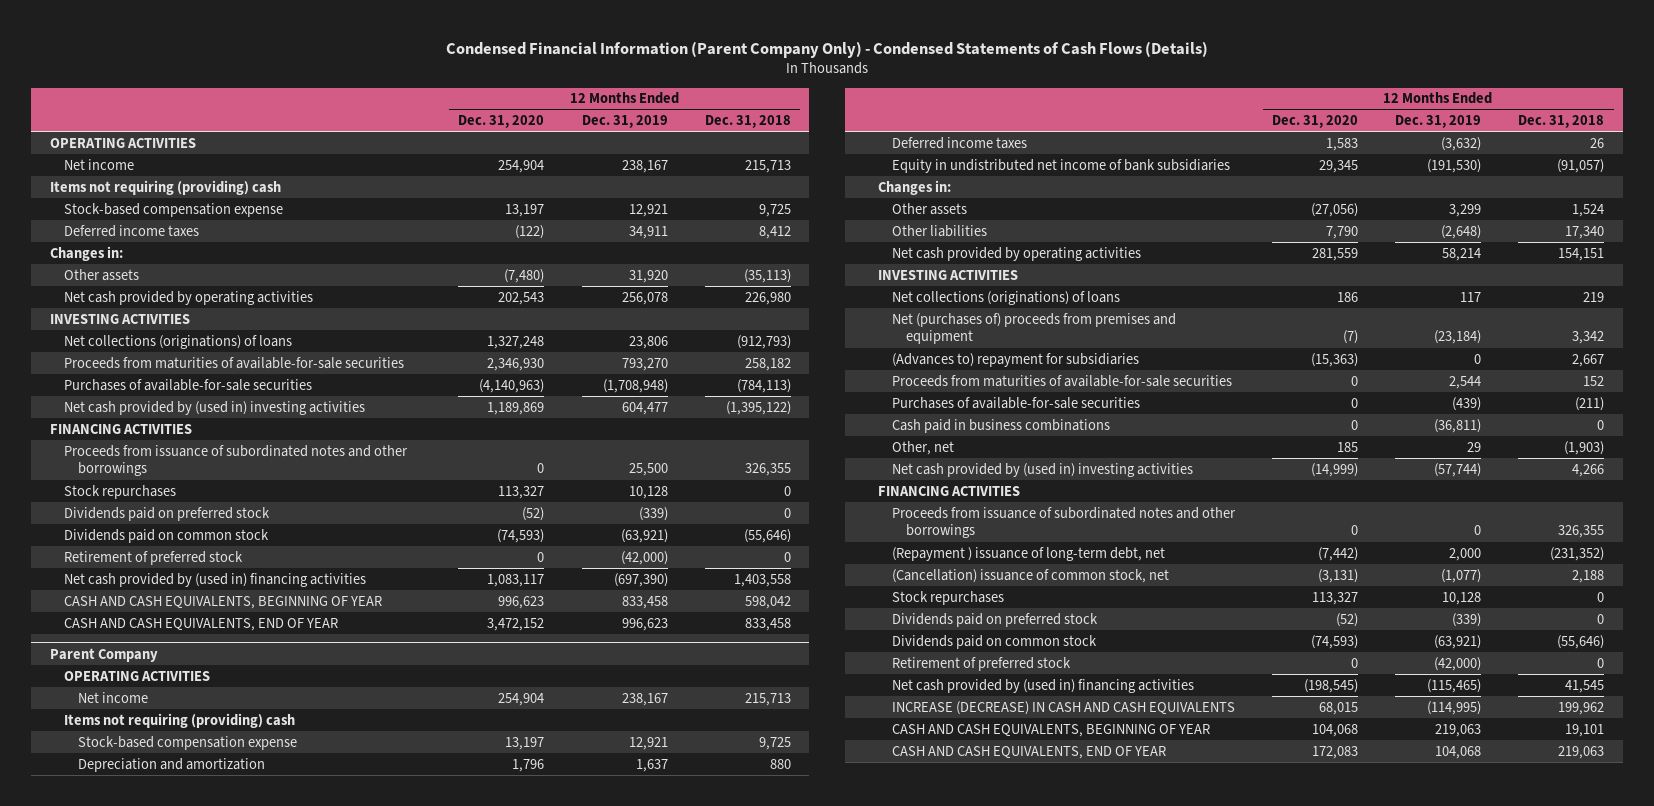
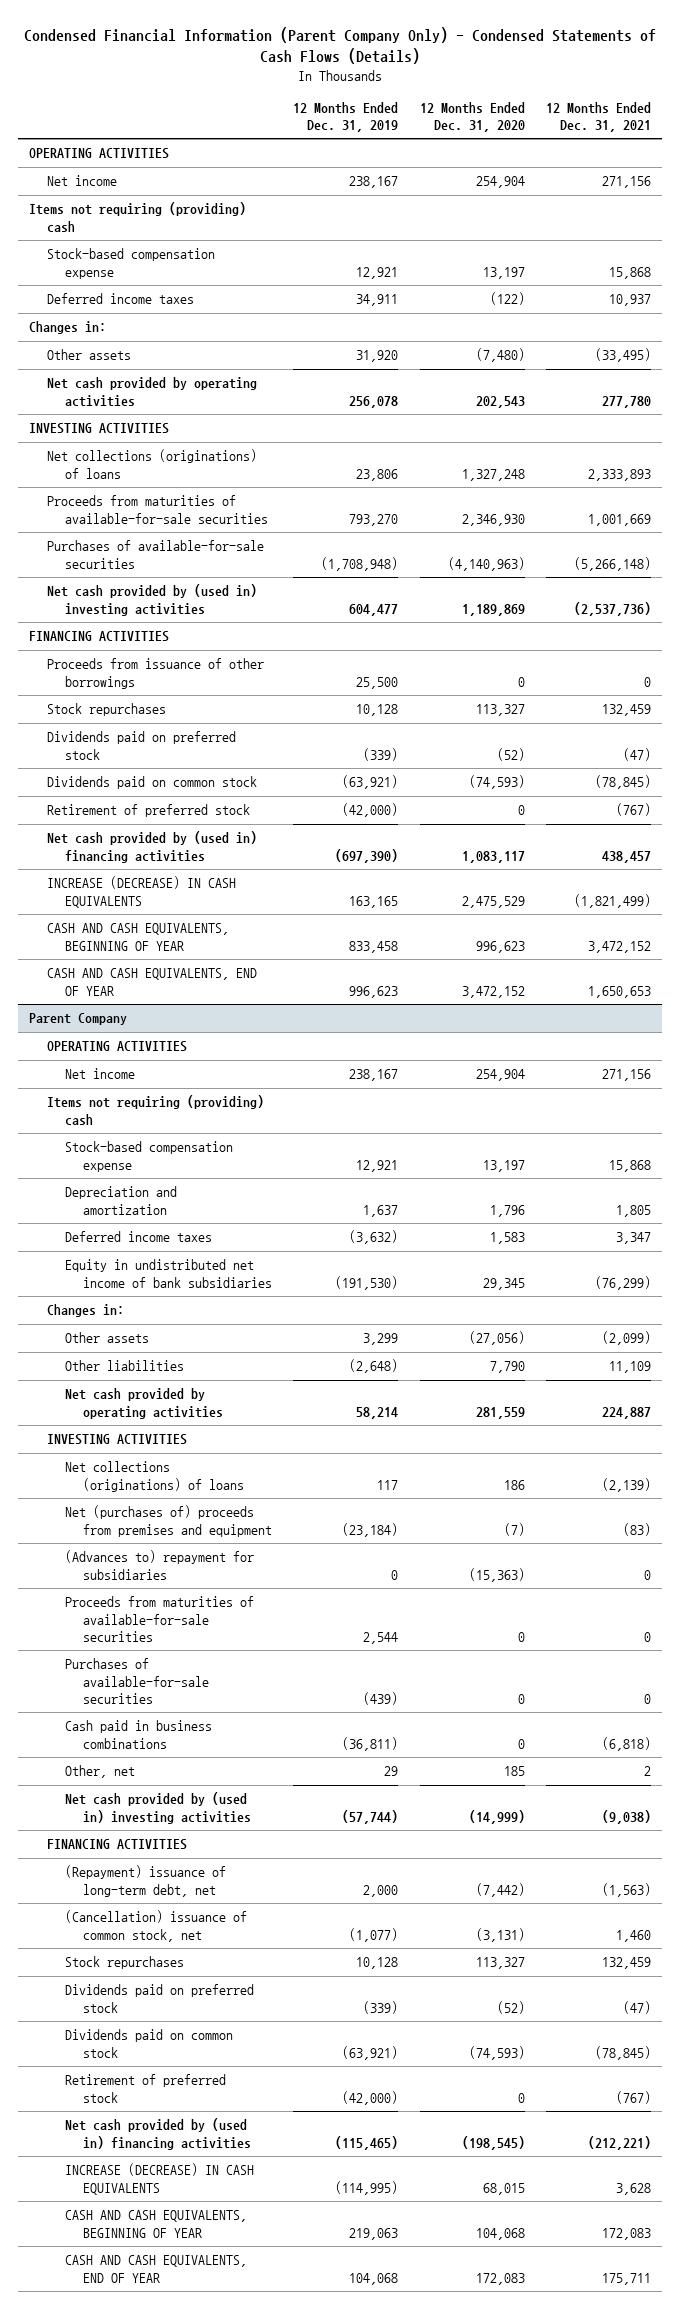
[704,115,791,129] Dec. 31, 2018 -> none
none -> [546,101,652,133] 12 Months Ended Dec. 31, 2021
[64,444,409,477] Proceeds from issuance of subordinated notes and other borrowings -> [46,658,264,689] Proceeds from issuance of other borrowings
none -> [46,876,236,908] INCREASE (DECREASE) IN CASH EQUIVALENTS
[892,506,1237,539] Proceeds from issuance of subordinated notes and other borrowings -> none
[892,546,1166,561] (Repayment ) issuance of long-term debt, net -> [64,1865,226,1897] (Repayment) issuance of long-term debt, net
[892,700,1236,715] INCREASE (DECREASE) IN CASH AND CASH EQUIVALENTS -> [64,2163,254,2195] INCREASE (DECREASE) IN CASH EQUIVALENTS

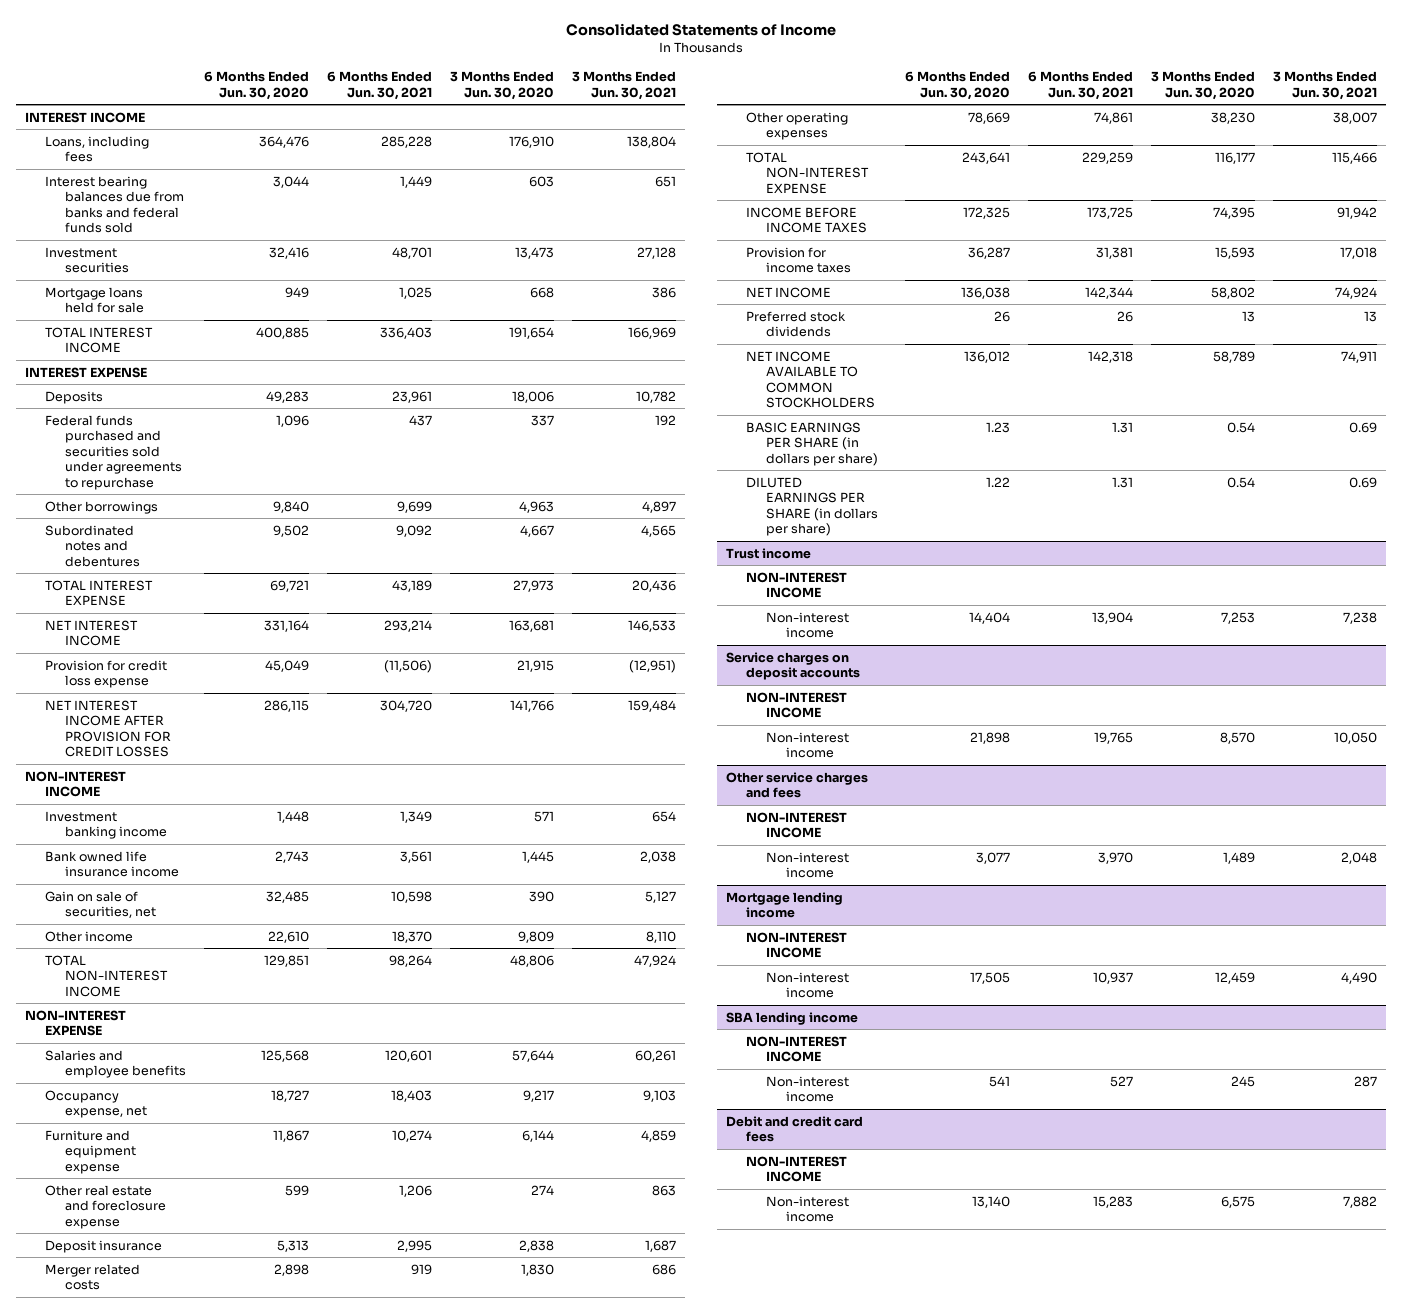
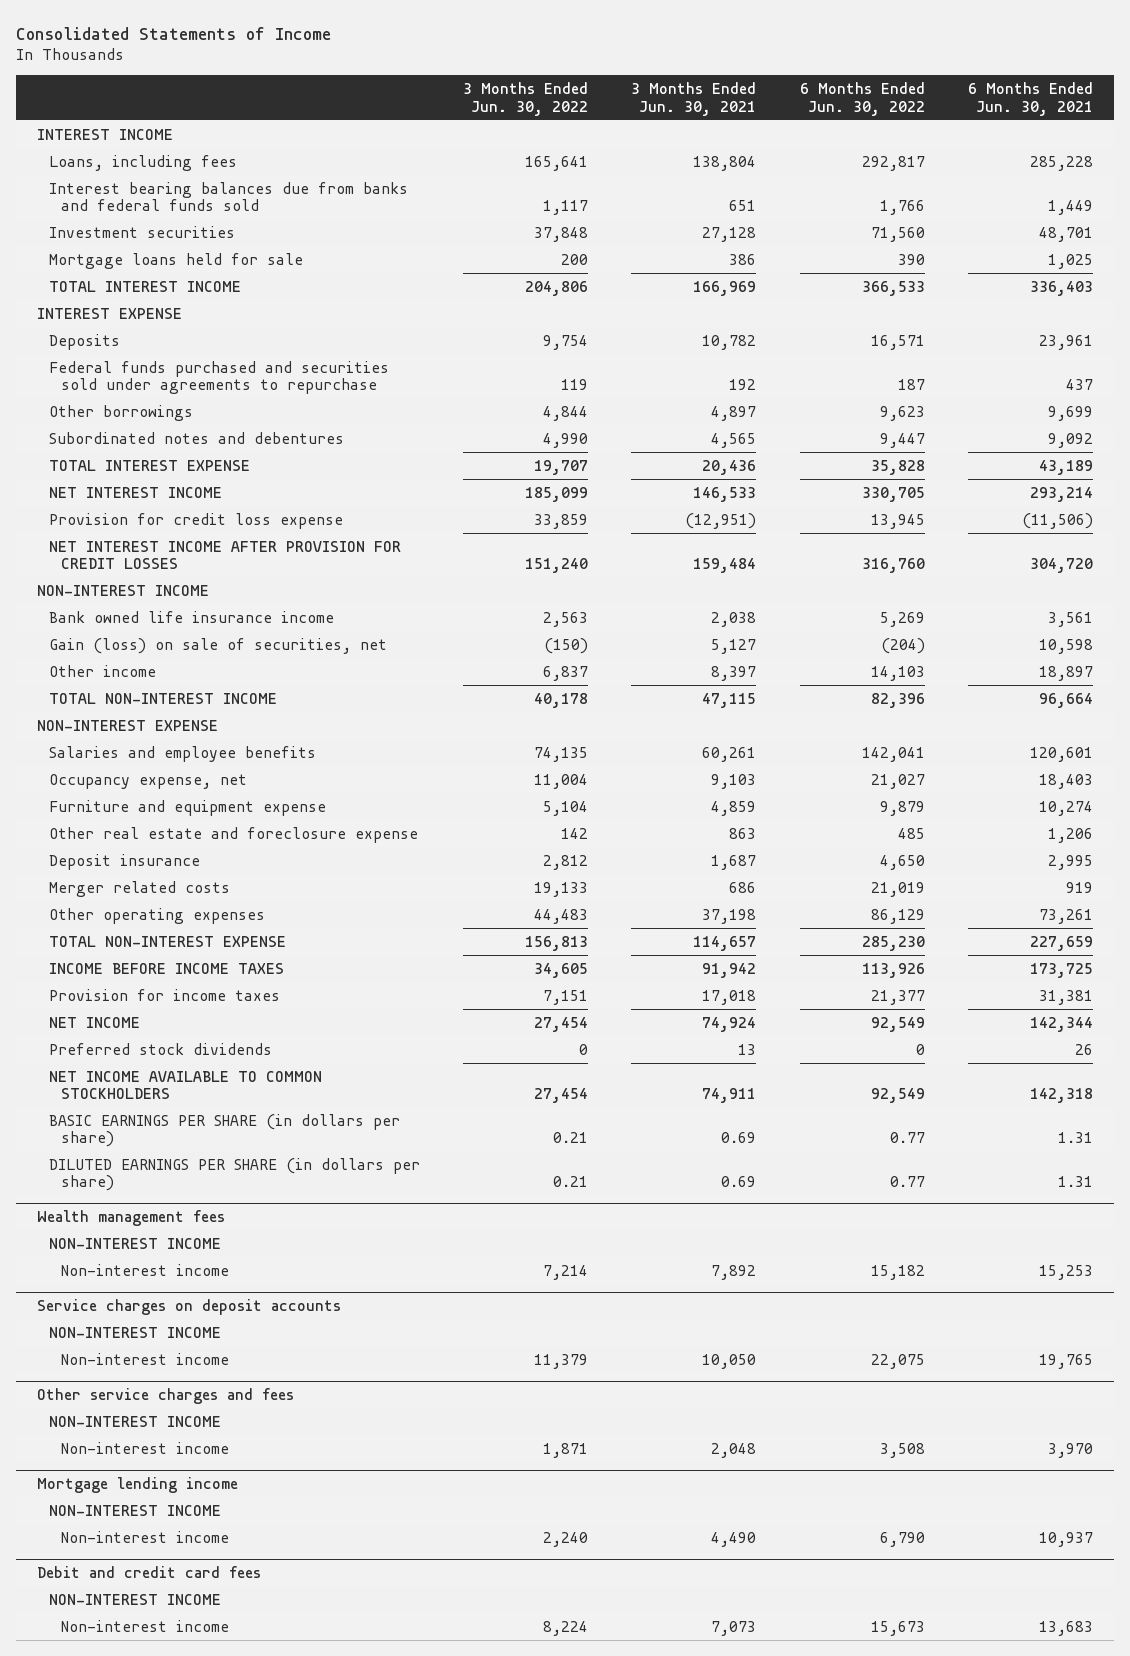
[203,71,309,100] 6 Months Ended Jun. 30, 2020 -> none
[449,71,554,100] 3 Months Ended Jun. 30, 2020 -> none
none -> [463,82,589,116] 3 Months Ended Jun. 30, 2022
none -> [799,82,925,116] 6 Months Ended Jun. 30, 2022
[44,810,167,840] Investment banking income -> none
[44,890,156,919] Gain on sale of securities, net -> [49,637,388,654] Gain (loss) on sale of securities, net
[391,930,432,943] 18,370 -> [1038,665,1093,681] 18,897
[646,930,677,943] 8,110 -> [711,665,757,681] 8,397
[388,954,432,967] 98,264 -> [1038,692,1093,708] 96,664
[634,954,677,967] 47,924 -> [702,692,757,708] 47,115
[1093,111,1133,124] 74,861 -> [1038,908,1093,924] 73,261
[1333,111,1378,124] 38,007 -> [702,908,757,924] 37,198
[1081,151,1133,164] 229,259 -> [1029,935,1093,951] 227,659
[1332,151,1378,164] 115,466 -> [693,935,757,951] 114,657
[725,547,811,559] Trust income -> [37,1210,226,1227] Wealth management fees
[1091,611,1133,624] 13,904 -> [1038,1264,1093,1280] 15,253
[1343,611,1378,624] 7,238 -> [711,1264,757,1280] 7,892
[725,1011,858,1025] SBA lending income -> none
[745,1035,847,1063] NON-INTEREST INCOME -> none
[765,1075,849,1103] Non-interest income -> none
[1092,1195,1133,1208] 15,283 -> [1038,1620,1093,1636] 13,683
[1343,1195,1378,1208] 7,882 -> [711,1620,757,1636] 7,073

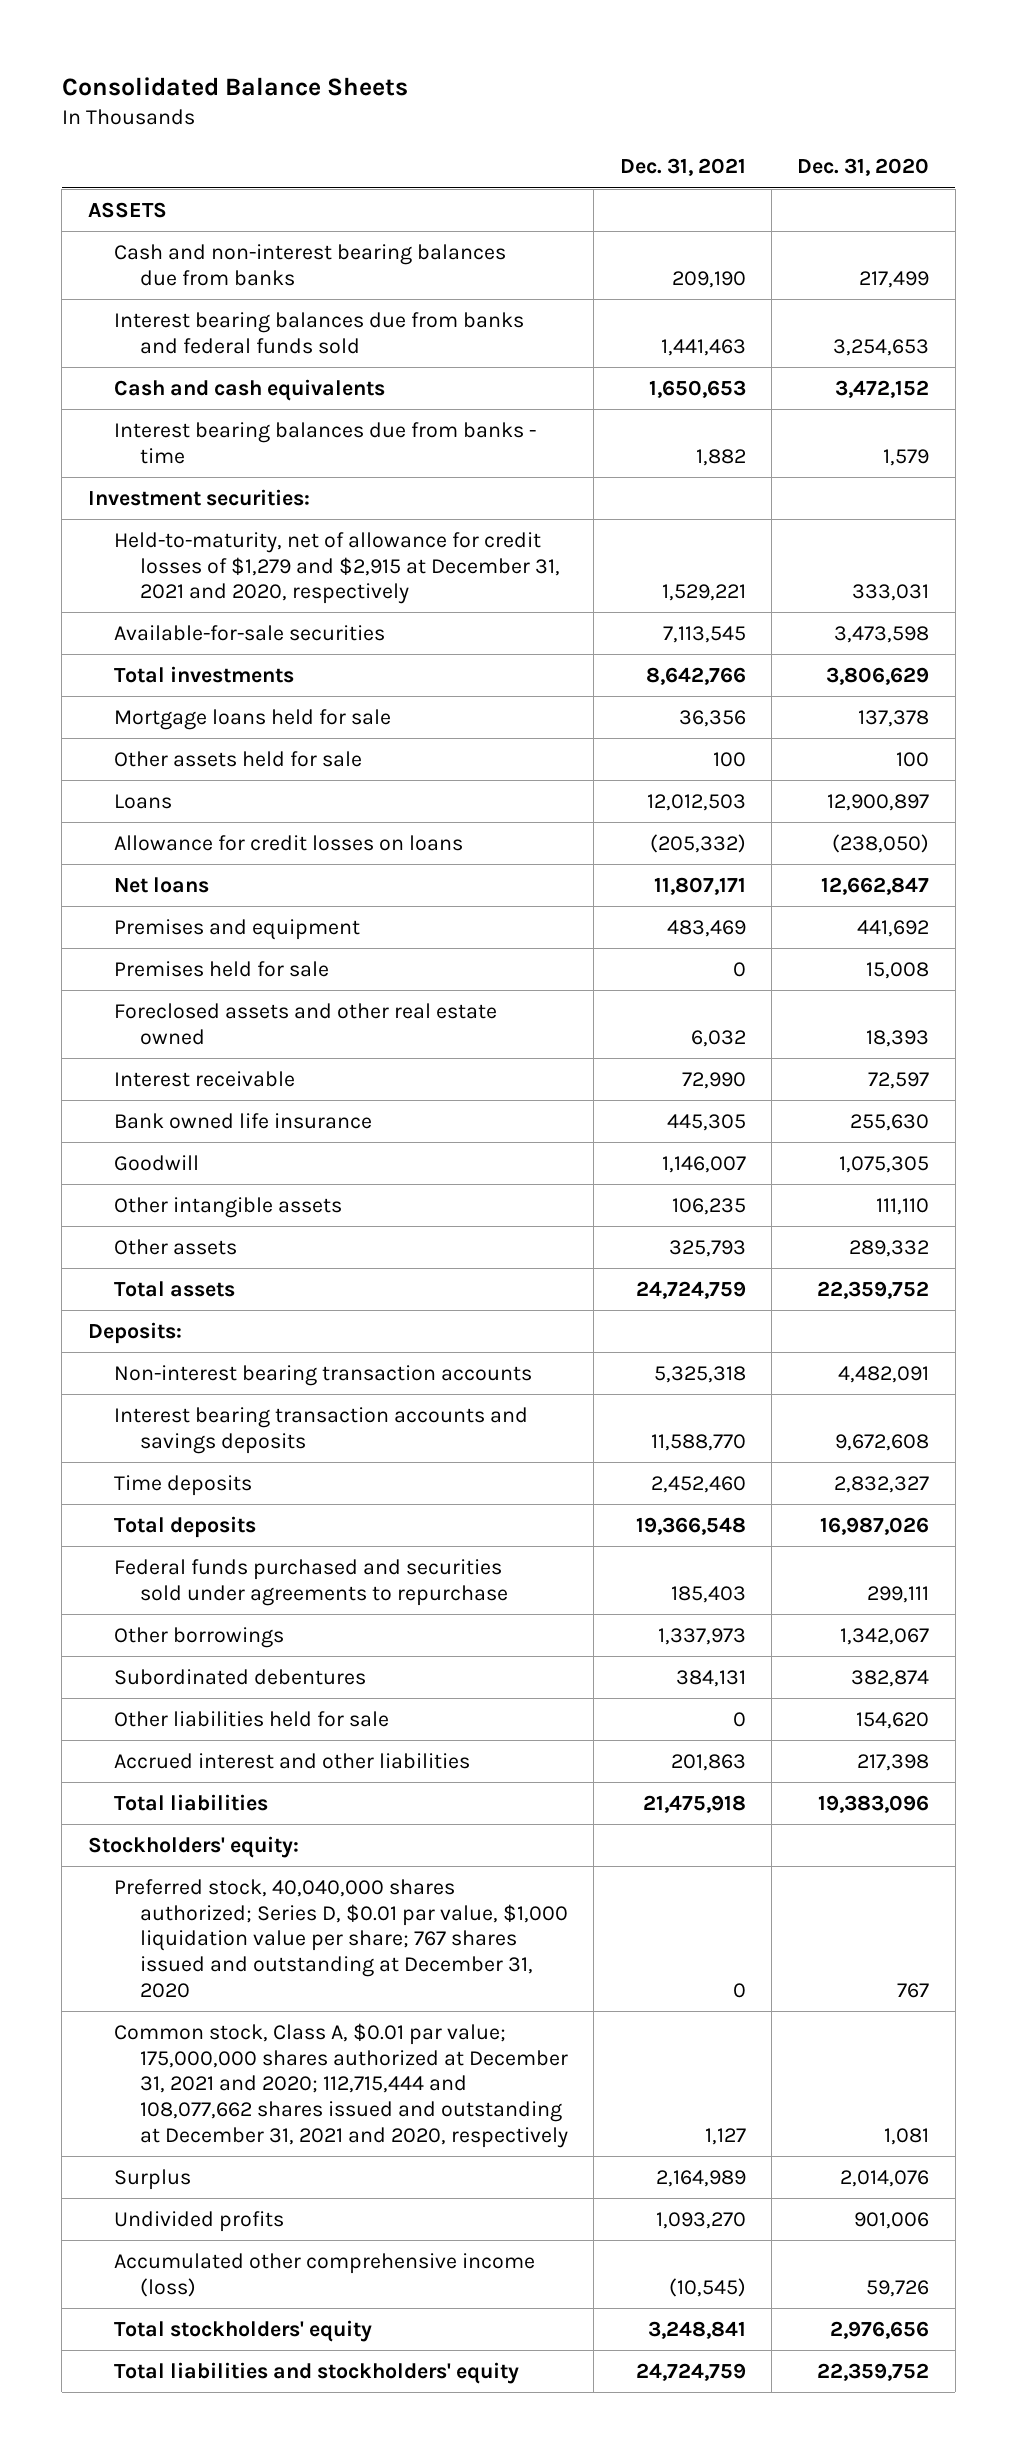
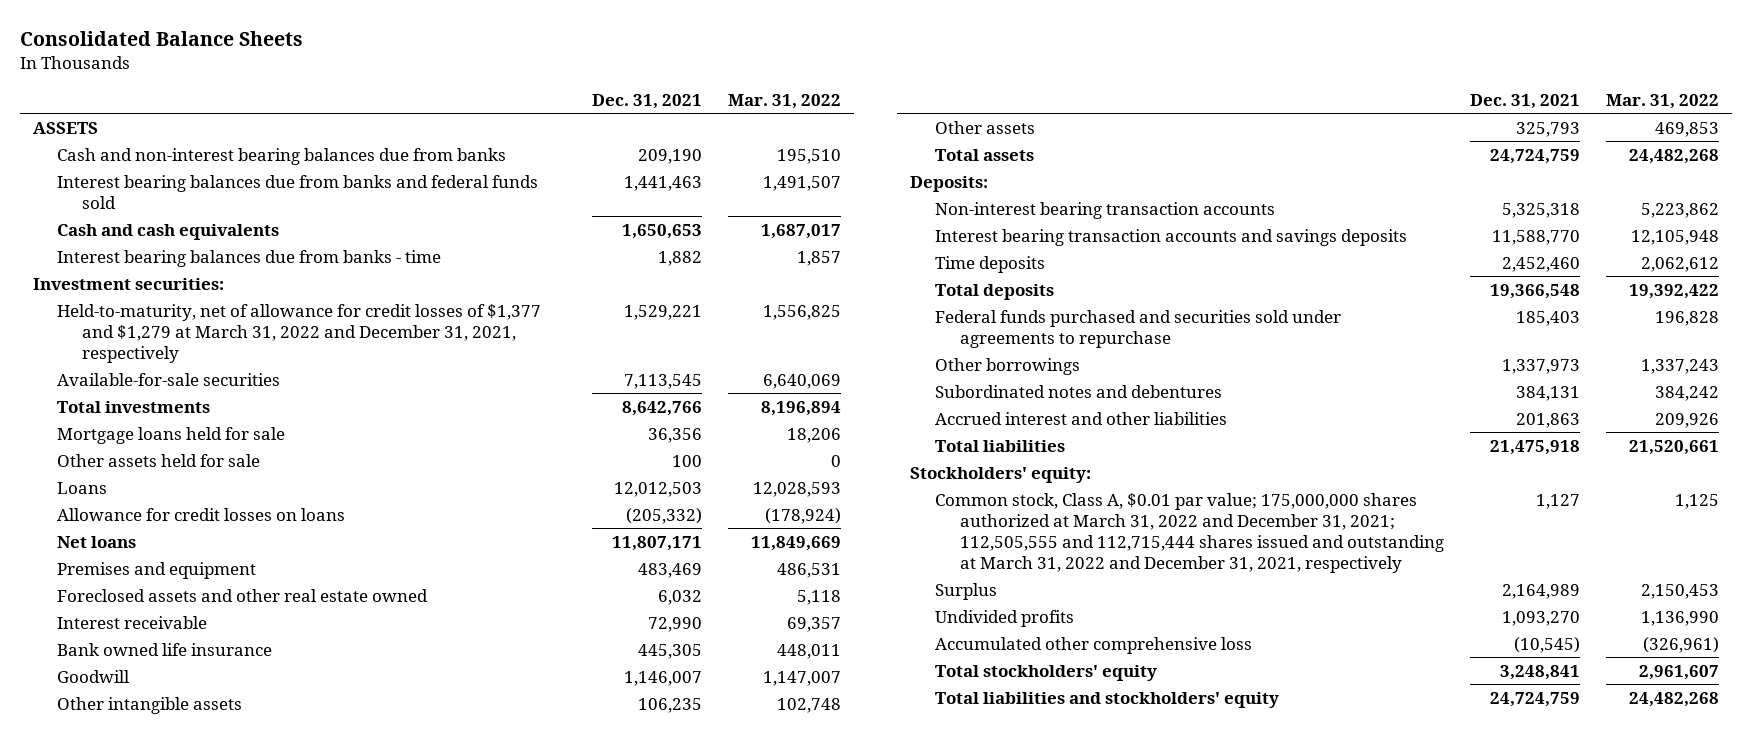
[797,158,930,177] Dec. 31, 2020 -> none
none -> [728,93,842,109] Mar. 31, 2022
[113,531,560,605] Held-to-maturity, net of allowance for credit losses of $1,279 and $2,915 at December 31, 2021 and 2020, respectively -> [57,303,542,363] Held-to-maturity, net of allowance for credit losses of $1,377 and $1,279 at March 31, 2022 and December 31, 2021, respectively
[113,960,329,977] Premises held for sale -> none
[113,1710,389,1727] Other liabilities held for sale -> none
[113,1668,366,1685] Subordinated debentures -> [934,384,1222,398] Subordinated notes and debentures
[113,1878,568,1999] Preferred stock, 40,040,000 shares authorized; Series D, $0.01 par value, $1,000 liquidation value per share; 767 shares issued and outstanding at December 31, 2020 -> none
[113,2022,568,2149] Common stock, Class A, $0.01 par value; 175,000,000 shares authorized at December 31, 2021 and 2020; 112,715,444 and 108,077,662 shares issued and outstanding at December 31, 2021 and 2020, respectively -> [934,492,1444,573] Common stock, Class A, $0.01 par value; 175,000,000 shares authorized at March 31, 2022 and December 31, 2021; 112,505,555 and 112,715,444 shares issued and outstanding at March 31, 2022 and December 31, 2021, respectively
[113,2252,535,2297] Accumulated other comprehensive income (loss) -> [934,636,1252,654] Accumulated other comprehensive loss

